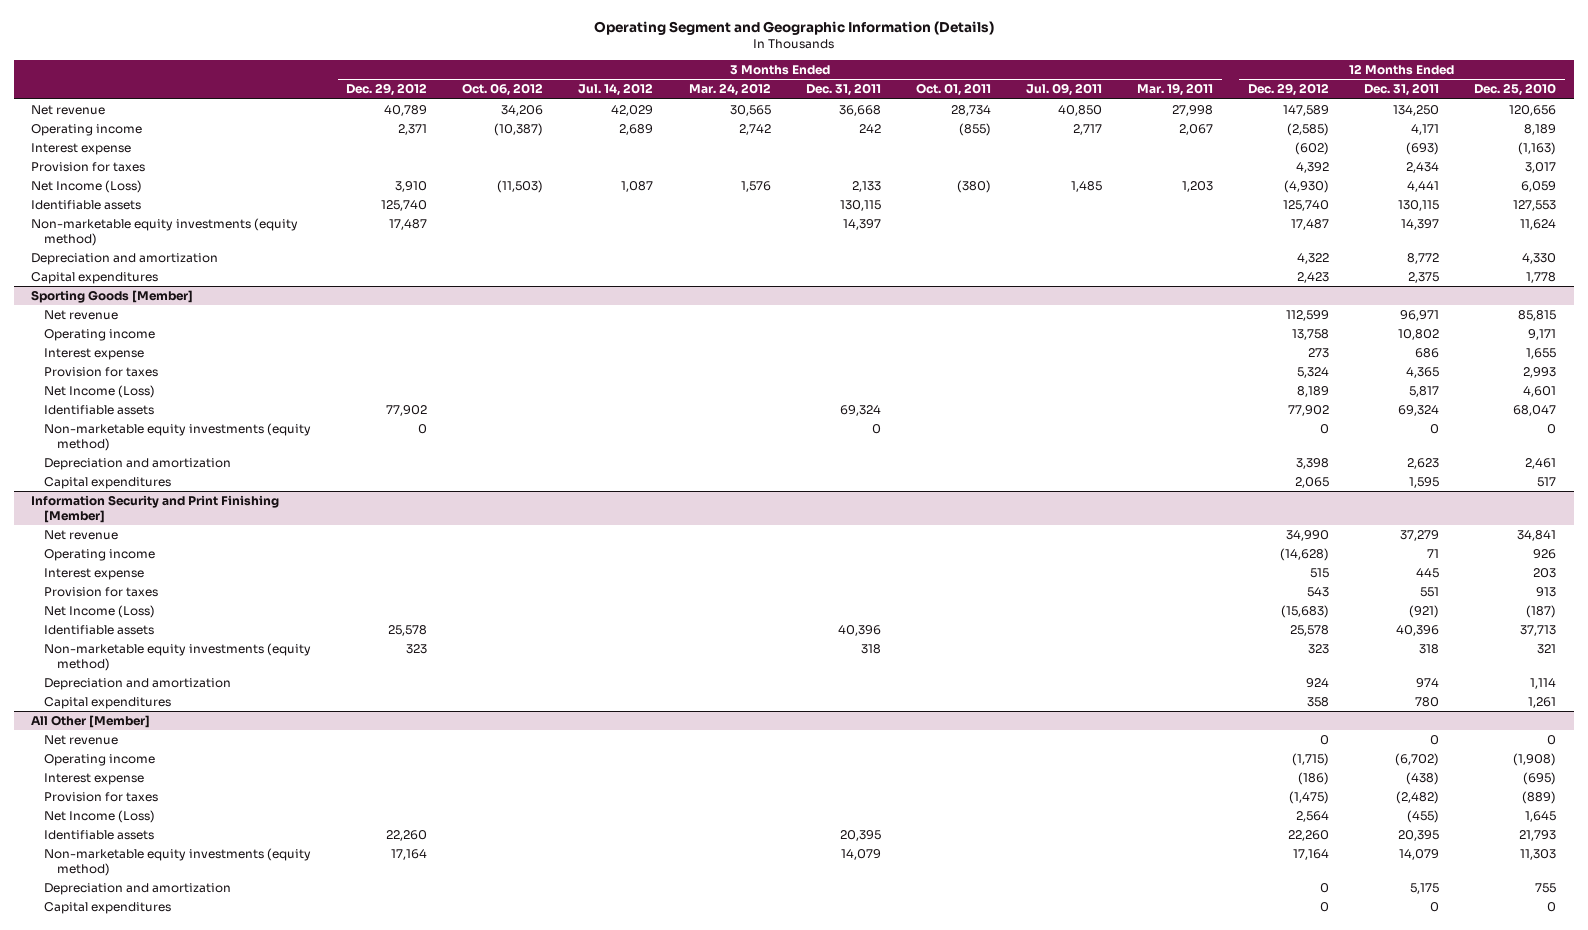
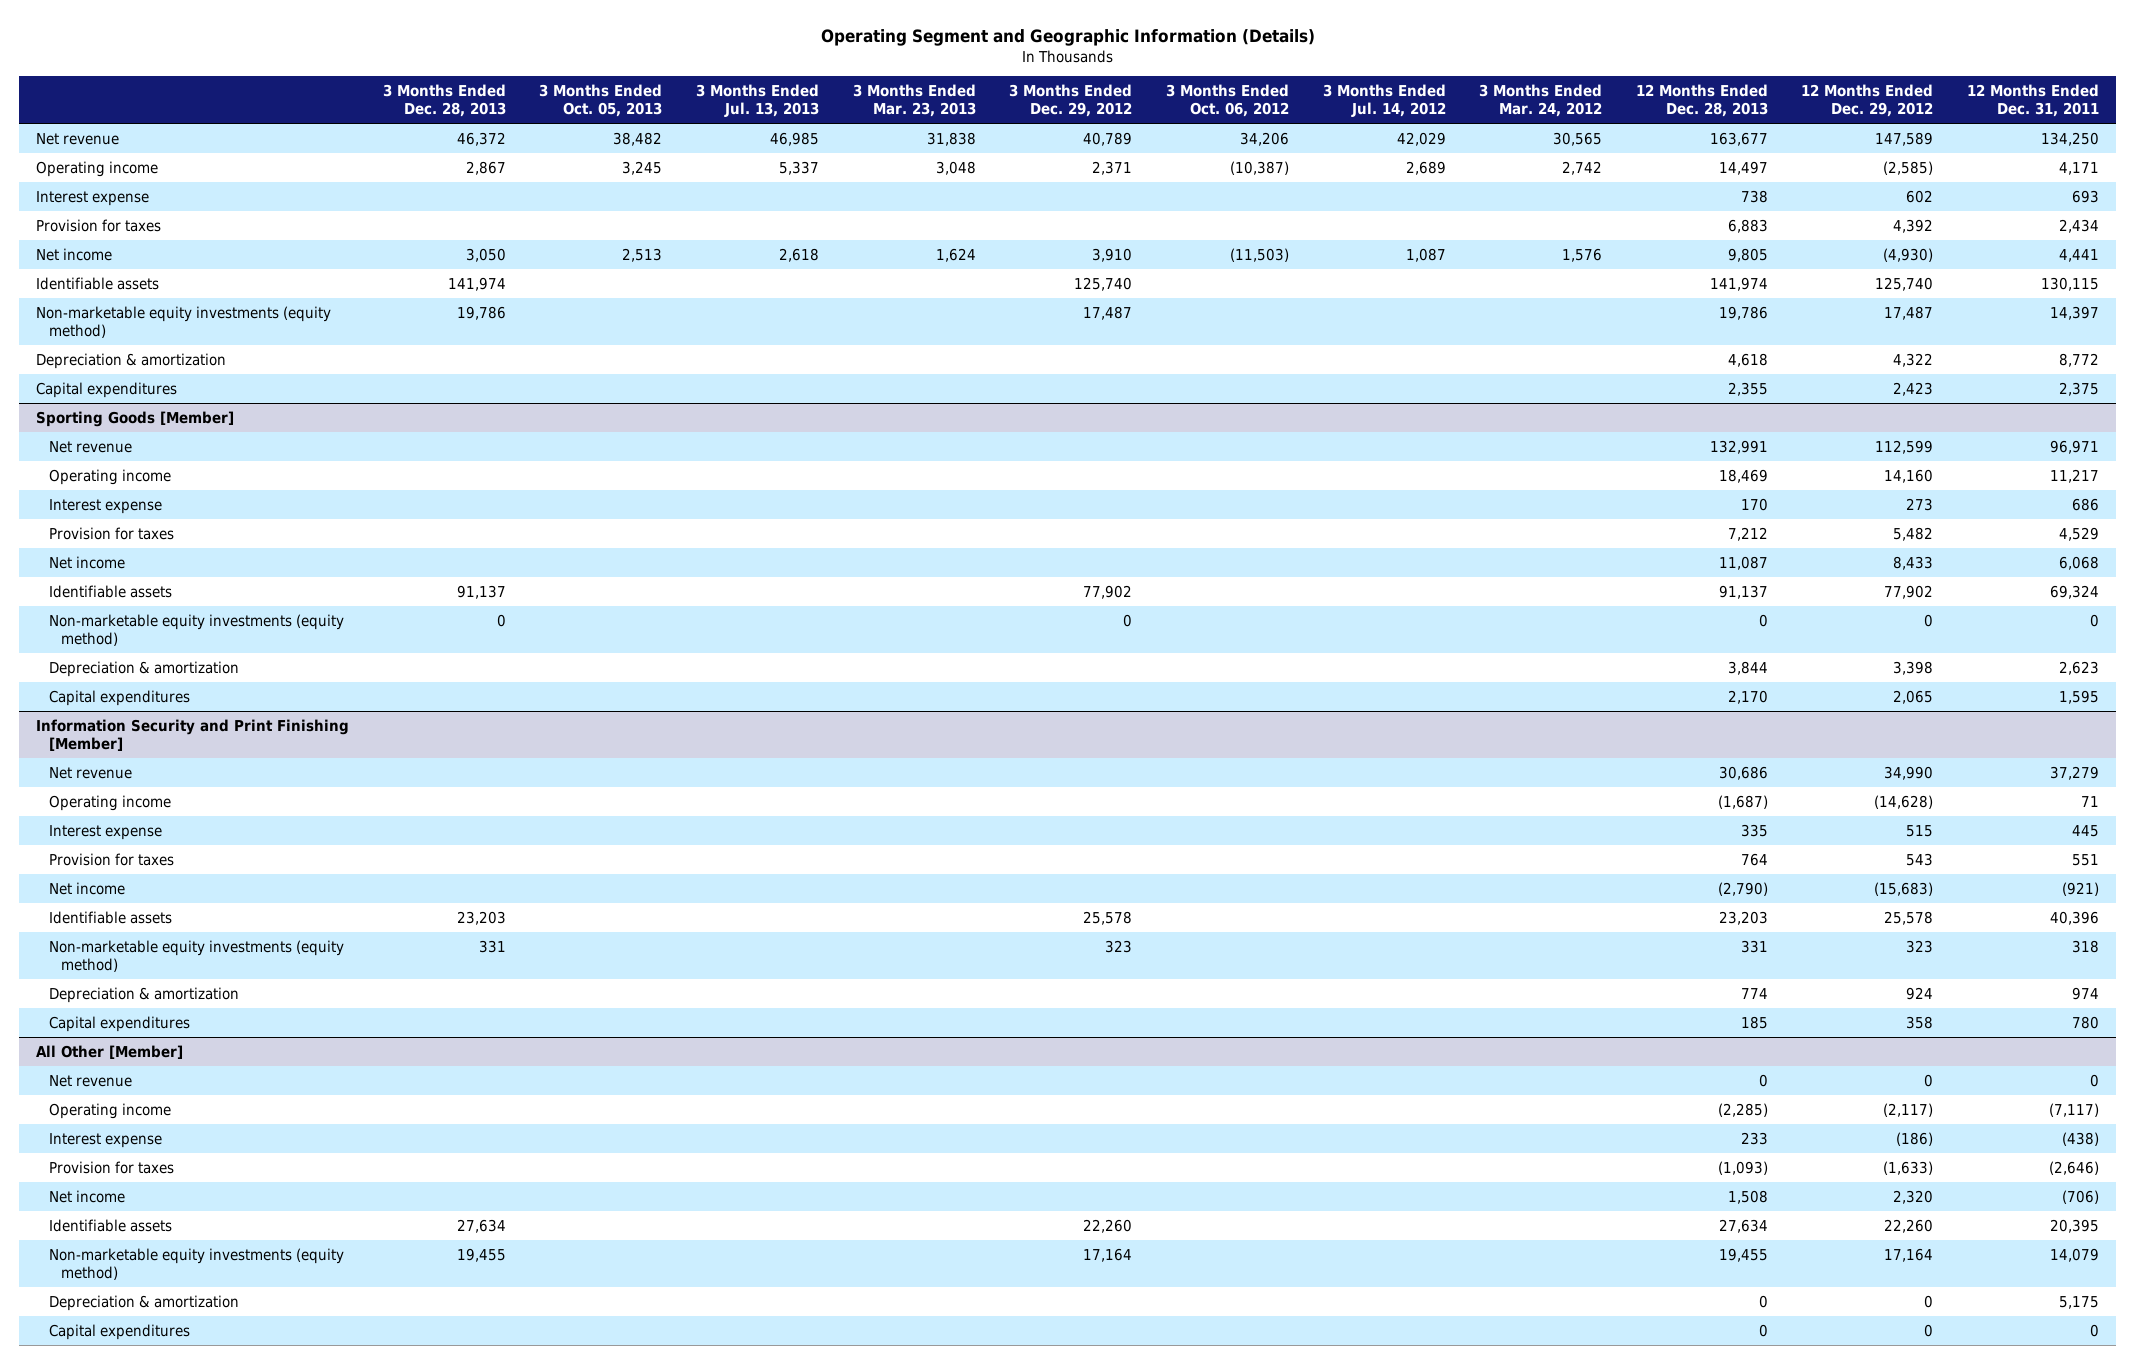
[805,83,881,97] Dec. 31, 2011 -> none
[915,83,991,97] Oct. 01, 2011 -> none
[1025,83,1102,97] Jul. 09, 2011 -> none
[1136,83,1213,97] Mar. 19, 2011 -> none
[1474,83,1557,97] Dec. 25, 2010 -> none
none -> [382,83,506,118] 3 Months Ended Dec. 28, 2013
none -> [539,83,663,118] 3 Months Ended Oct. 05, 2013
none -> [696,83,820,118] 3 Months Ended Jul. 13, 2013
none -> [852,83,976,118] 3 Months Ended Mar. 23, 2013
none -> [1635,83,1768,118] 12 Months Ended Dec. 28, 2013
[1295,141,1330,155] (602) -> [1906,189,1934,203] 602
[1406,141,1440,155] (693) -> [2072,189,2100,203] 693
[31,179,143,193] Net Income (Loss) -> [36,247,113,261] Net income
[31,252,219,265] Depreciation and amortization -> [36,352,227,369] Depreciation & amortization
[1292,328,1330,340] 13,758 -> [1884,468,1934,483] 14,160
[1398,328,1440,340] 10,802 -> [2050,468,2100,483] 11,217
[1297,366,1330,378] 5,324 -> [1893,526,1934,541] 5,482
[1406,366,1440,378] 4,365 -> [2059,526,2100,541] 4,529
[44,384,156,398] Net Income (Loss) -> [48,555,125,569] Net income
[1297,385,1330,397] 8,189 -> [1893,555,1934,570] 8,433
[1409,385,1440,397] 5,817 -> [2059,555,2100,570] 6,068
[44,457,232,470] Depreciation and amortization -> [48,660,239,677] Depreciation & amortization
[44,604,156,618] Net Income (Loss) -> [48,881,125,895] Net income
[44,677,232,690] Depreciation and amortization -> [48,986,239,1003] Depreciation & amortization
[1292,752,1330,766] (1,715) -> [1883,1102,1934,1117] (2,117)
[1395,752,1440,766] (6,702) -> [2049,1102,2100,1117] (7,117)
[1289,790,1330,804] (1,475) -> [1883,1160,1934,1175] (1,633)
[1396,790,1440,804] (2,482) -> [2049,1160,2100,1175] (2,646)
[44,809,156,823] Net Income (Loss) -> [48,1189,125,1203] Net income
[1296,810,1330,822] 2,564 -> [1893,1189,1934,1204] 2,320
[1407,809,1440,823] (455) -> [2062,1189,2100,1204] (706)
[44,882,232,895] Depreciation and amortization -> [48,1294,239,1311] Depreciation & amortization

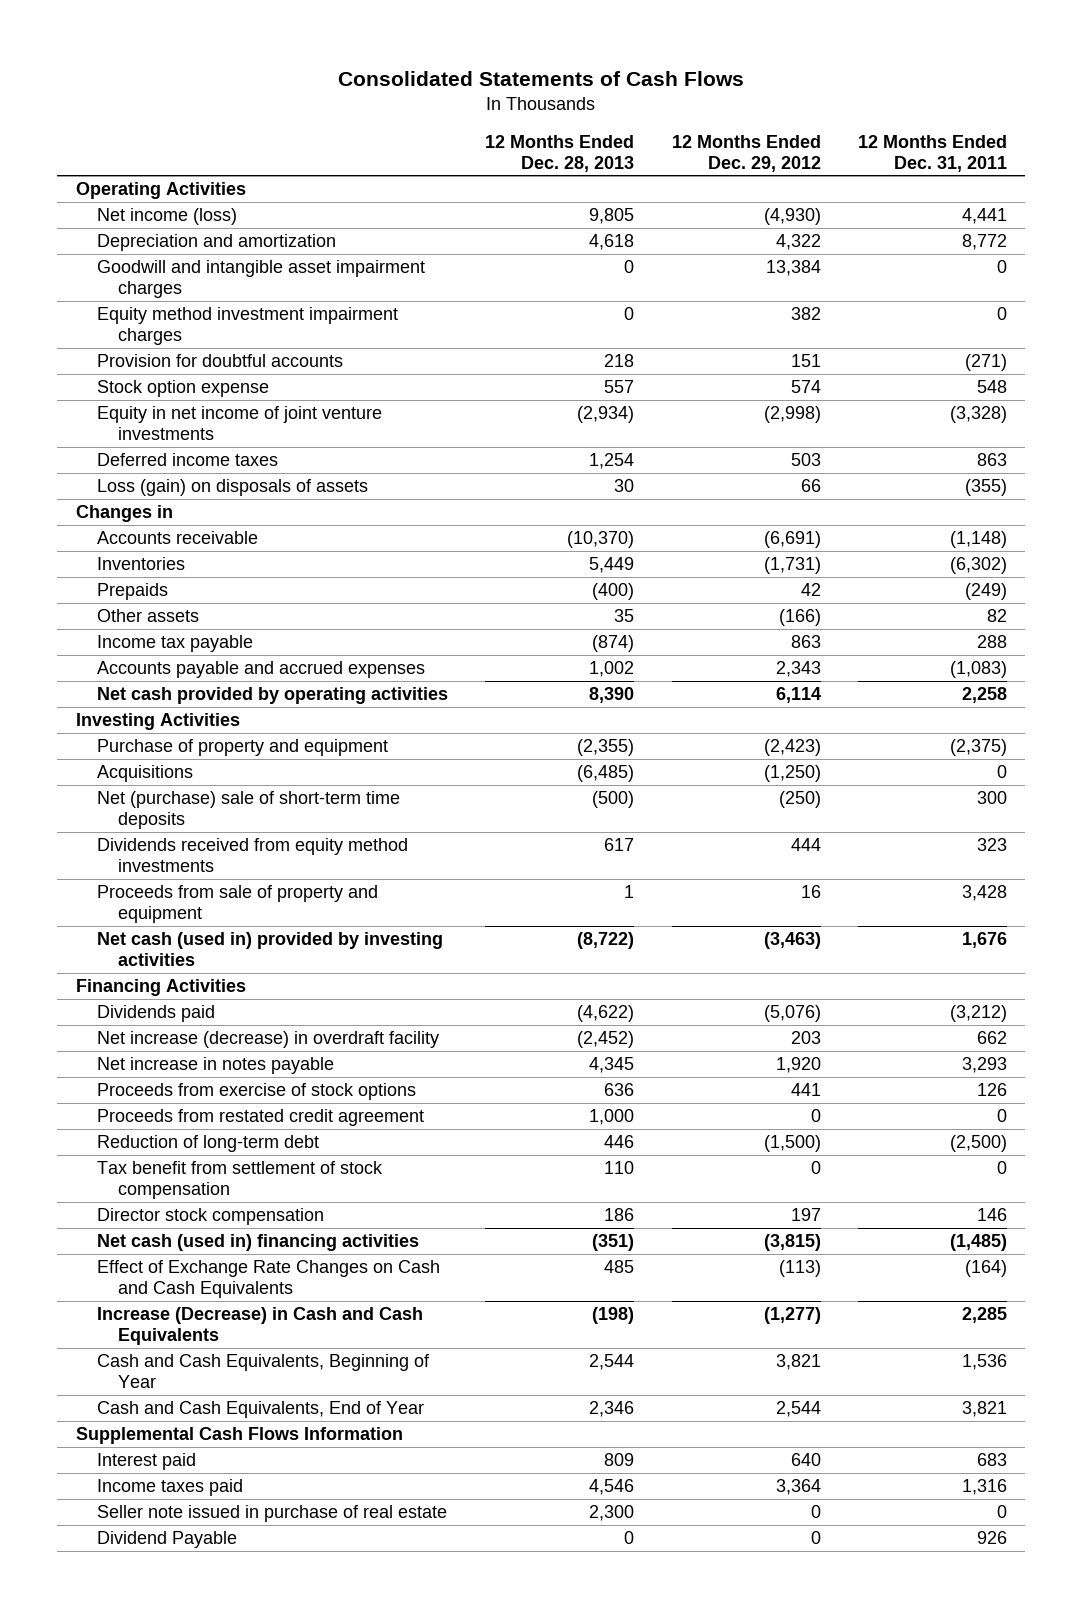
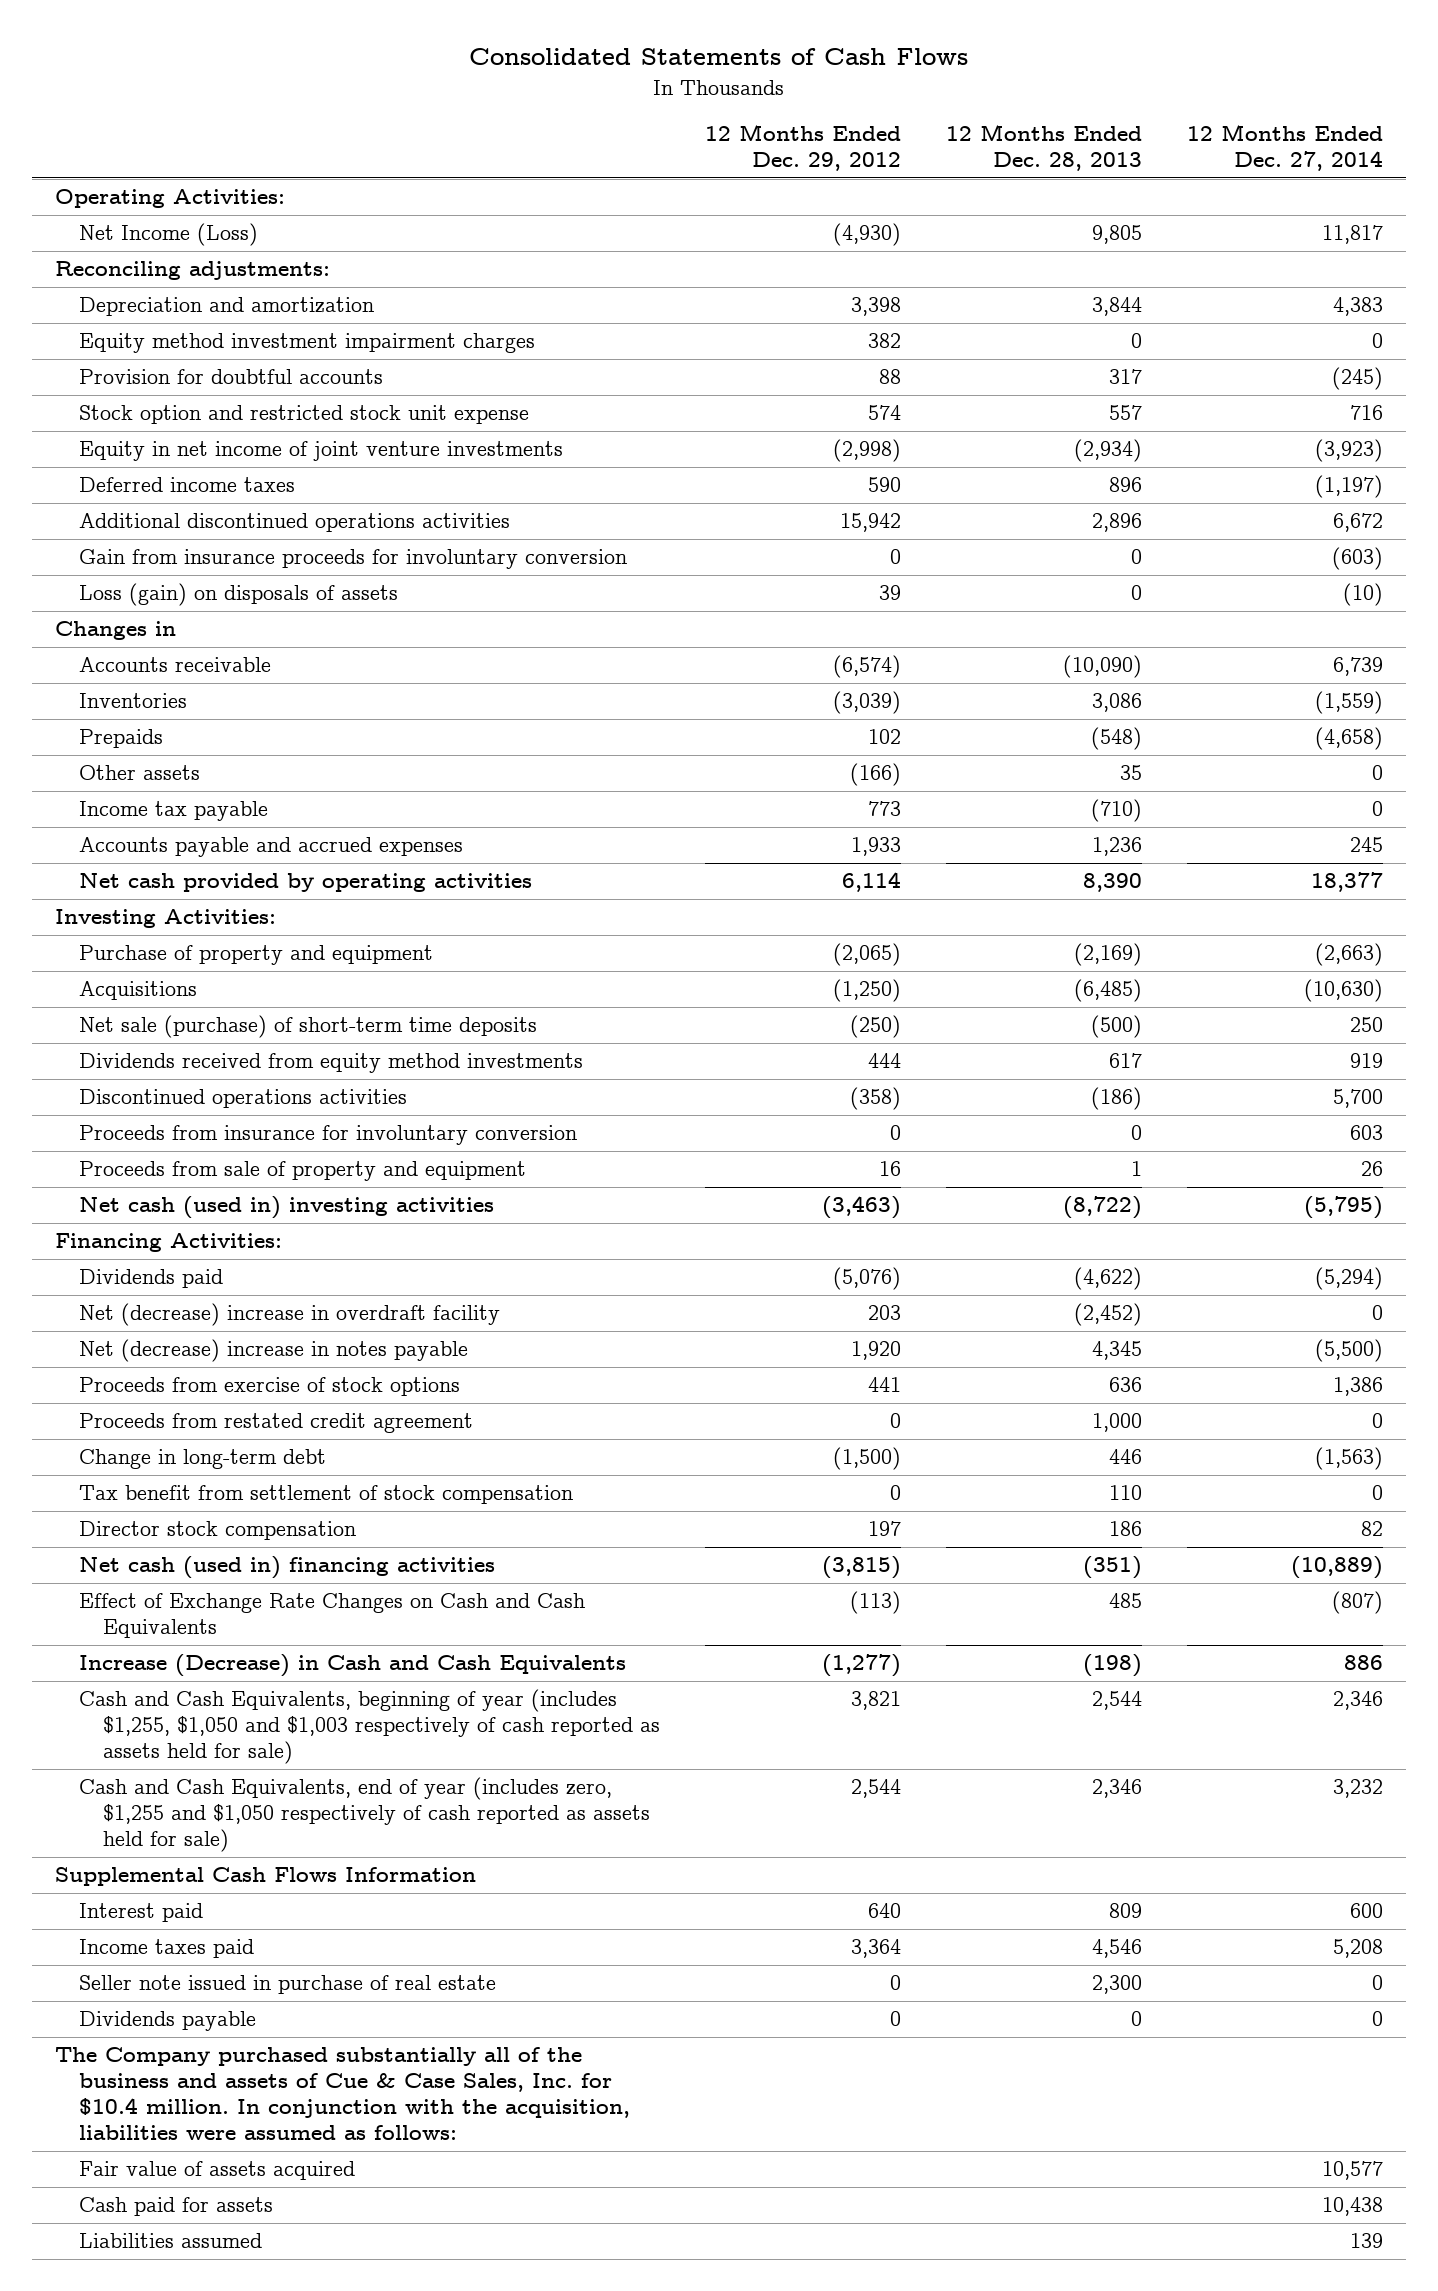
[857,134,1007,172] 12 Months Ended Dec. 31, 2011 -> none
none -> [1187,124,1384,172] 12 Months Ended Dec. 27, 2014
[96,260,425,299] Goodwill and intangible asset impairment charges -> none
[76,182,247,200] Operating Activities -> [54,189,285,209] Operating Activities:
[96,208,237,226] Net income (loss) -> [78,223,258,247] Net Income (Loss)
none -> [54,261,330,281] Reconciling adjustments:
[589,234,635,251] 4,618 -> [1092,297,1143,317] 3,844
[775,234,821,251] 4,322 -> [850,297,901,317] 3,398
[604,354,635,368] 218 -> [1109,369,1143,385] 317
[790,354,821,368] 151 -> [878,369,901,385] 88
[96,380,269,398] Stock option expense -> [78,405,529,425] Stock option and restricted stock unit expense
[589,453,635,470] 1,254 -> [1109,477,1143,493] 896
[790,453,821,467] 503 -> [867,477,901,493] 590
none -> [78,513,510,533] Additional discontinued operations activities
none -> [78,549,627,570] Gain from insurance proceeds for involuntary conversion
[614,479,635,493] 30 -> [1131,585,1143,601] 0
[800,479,821,493] 66 -> [878,585,901,601] 39
[567,531,635,549] (10,370) -> [1063,655,1143,679] (10,090)
[763,531,821,549] (6,691) -> [832,655,901,679] (6,574)
[589,557,635,574] 5,449 -> [1092,693,1143,713] 3,086
[763,557,821,575] (1,731) -> [832,691,901,715] (3,039)
[592,583,635,601] (400) -> [1091,727,1143,751] (548)
[800,583,821,597] 42 -> [867,729,901,745] 102
[592,635,635,653] (874) -> [1091,799,1143,823] (710)
[790,635,821,649] 863 -> [867,801,901,817] 773
[589,661,635,678] 1,002 -> [1092,837,1143,857] 1,236
[775,661,821,678] 2,343 -> [850,837,901,857] 1,933
[76,713,241,731] Investing Activities -> [54,909,276,929] Investing Activities:
[577,739,635,757] (2,355) -> [1074,943,1143,967] (2,169)
[763,739,821,757] (2,423) -> [832,943,901,967] (2,065)
[96,791,400,830] Net (purchase) sale of short-term time deposits -> [78,1015,537,1039] Net sale (purchase) of short-term time deposits
none -> [78,1089,407,1109] Discontinued operations activities
none -> [78,1125,577,1146] Proceeds from insurance for involuntary conversion
[96,932,443,967] Net cash (used in) provided by investing activities -> [78,1196,494,1220] Net cash (used in) investing activities
[76,979,247,997] Financing Activities -> [54,1233,282,1253] Financing Activities:
[96,1031,439,1049] Net increase (decrease) in overdraft facility -> [78,1303,500,1327] Net (decrease) increase in overdraft facility
[96,1057,334,1075] Net increase in notes payable -> [78,1339,468,1363] Net (decrease) increase in notes payable
[96,1135,319,1153] Reduction of long-term debt -> [78,1449,326,1470] Change in long-term debt
[96,1354,430,1389] Cash and Cash Equivalents, Beginning of Year -> [78,1689,660,1765] Cash and Cash Equivalents, beginning of year (includes $1,255, $1,050 and $1,003 respectively of cash reported as assets held for sale)
[96,1401,424,1419] Cash and Cash Equivalents, End of Year -> [78,1777,650,1853] Cash and Cash Equivalents, end of year (includes zero, $1,255 and $1,050 respectively of cash reported as assets held for sale)
[96,1531,237,1549] Dividend Payable -> [78,2011,256,2032] Dividends payable
none -> [54,2047,630,2141] The Company purchased substantially all of the business and assets of Cue & Case Sales, Inc. for $10.4 million. In conjunction with the acquisition, liabilities were assumed as follows:
none -> [78,2161,355,2181] Fair value of assets acquired
none -> [78,2197,273,2217] Cash paid for assets
none -> [78,2233,262,2249] Liabilities assumed

